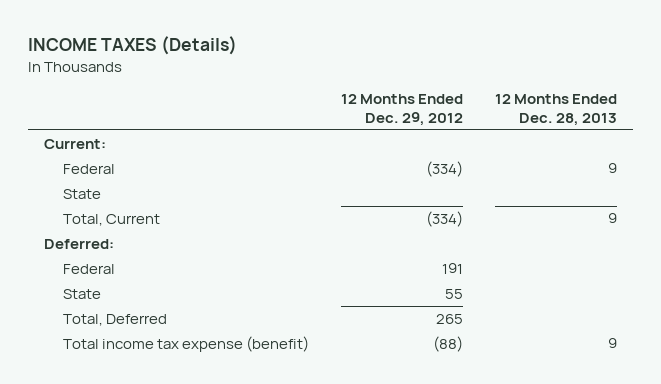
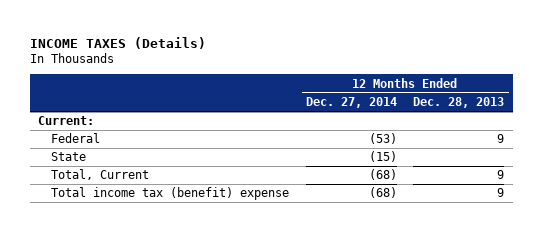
[341,94,464,127] 12 Months Ended Dec. 29, 2012 -> none
none -> [305,97,397,109] Dec. 27, 2014
[43,238,114,249] Deferred: -> none
[62,263,115,274] Federal -> none
[62,288,101,299] State -> none
[62,313,167,326] Total, Deferred -> none
[62,335,309,352] Total income tax expense (benefit) -> [51,187,290,201] Total income tax (benefit) expense

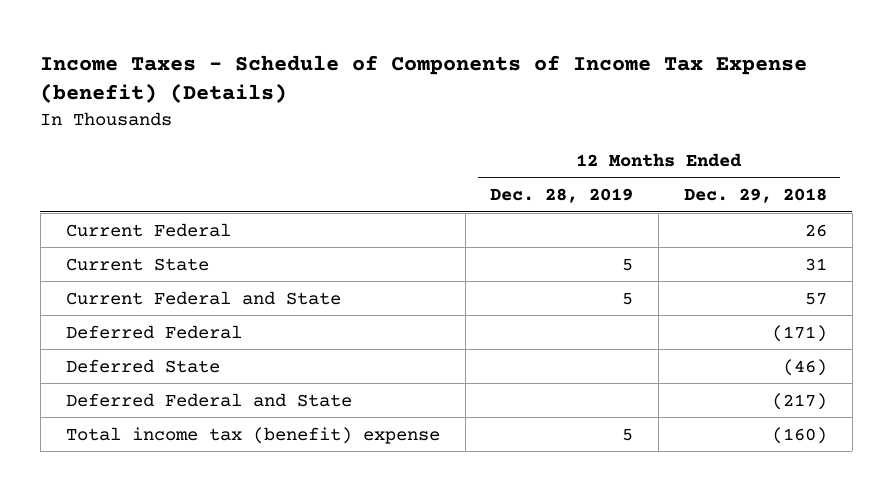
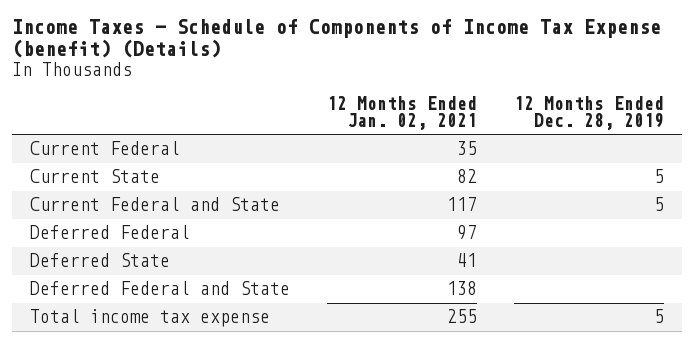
[684,188,828,204] Dec. 29, 2018 -> none
none -> [326,96,477,130] 12 Months Ended Jan. 02, 2021
[65,426,440,444] Total income tax (benefit) expense -> [30,309,271,328] Total income tax expense

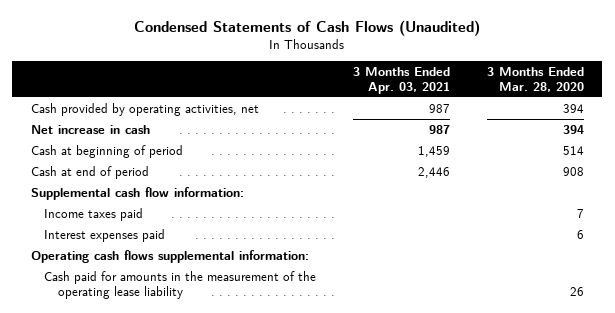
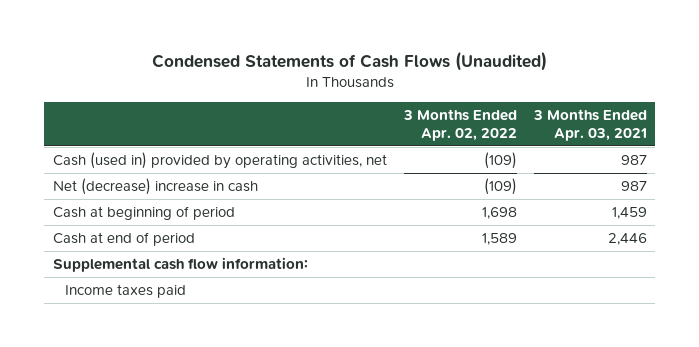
[486,66,584,92] 3 Months Ended Mar. 28, 2020 -> none
none -> [402,108,517,141] 3 Months Ended Apr. 02, 2022
[30,102,259,116] Cash provided by operating activities, net -> [52,151,387,169] Cash (used in) provided by operating activities, net
[30,124,150,134] Net increase in cash -> [52,177,258,195] Net (decrease) increase in cash
[44,228,166,242] Interest expenses paid -> none
[30,249,309,263] Operating cash flows supplemental information: -> none
[44,270,317,299] Cash paid for amounts in the measurement of the operating lease liability -> none

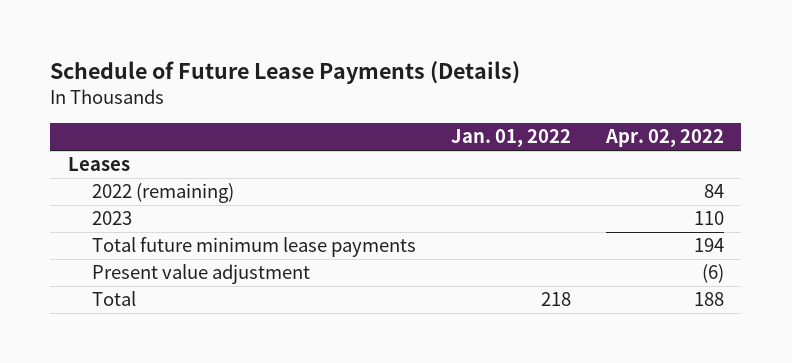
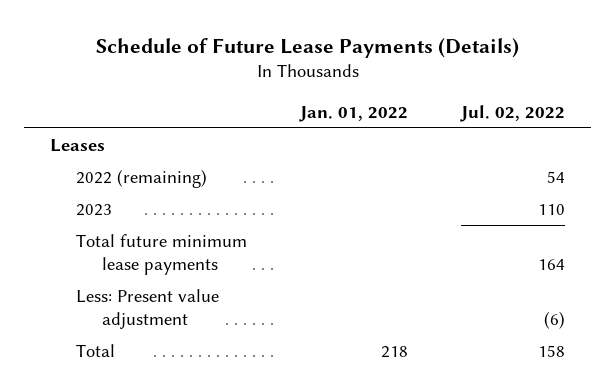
[605,129,725,148] Apr. 02, 2022 -> none
none -> [459,104,565,122] Jul. 02, 2022
[92,264,311,285] Present value adjustment -> [76,289,220,330] Less: Present value adjustment

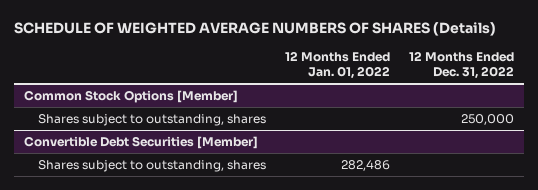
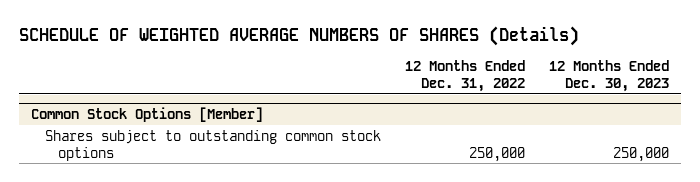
[284,51,390,80] 12 Months Ended Jan. 01, 2022 -> none
none -> [548,60,669,93] 12 Months Ended Dec. 30, 2023
[23,135,258,149] Convertible Debt Securities [Member] -> none
[37,159,266,172] Shares subject to outstanding, shares -> none
[37,113,266,126] Shares subject to outstanding, shares -> [44,129,381,161] Shares subject to outstanding common stock options

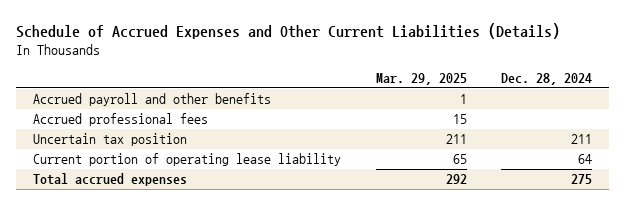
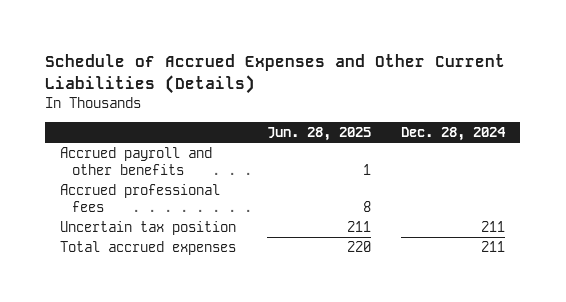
[375,73,467,86] Mar. 29, 2025 -> none
none -> [266,127,371,142] Jun. 28, 2025
[32,153,341,167] Current portion of operating lease liability -> none
[571,174,593,185] 275 -> [481,241,506,253] 211

